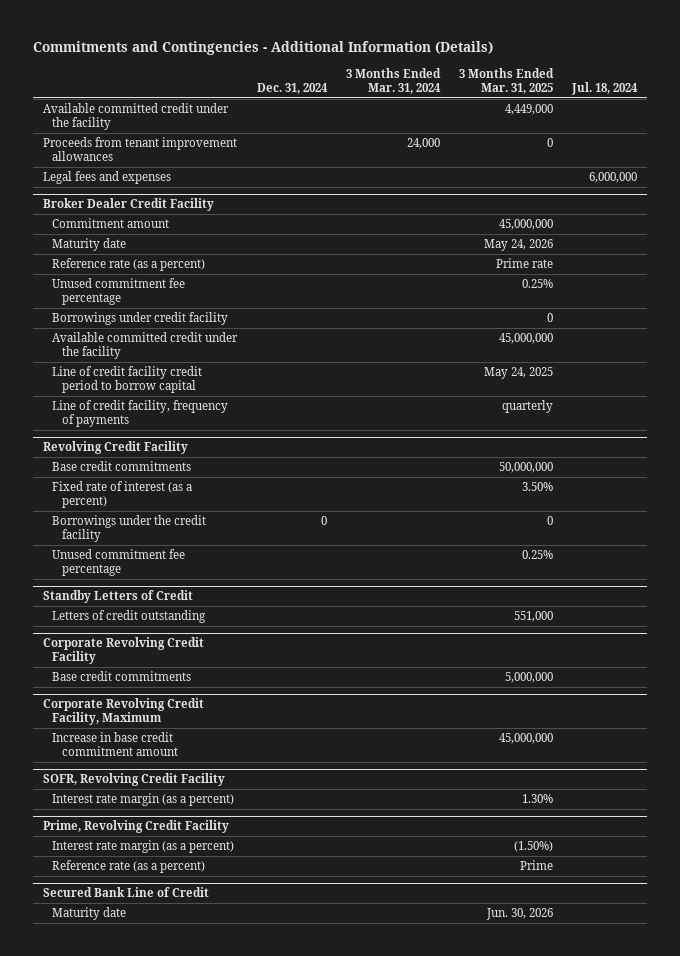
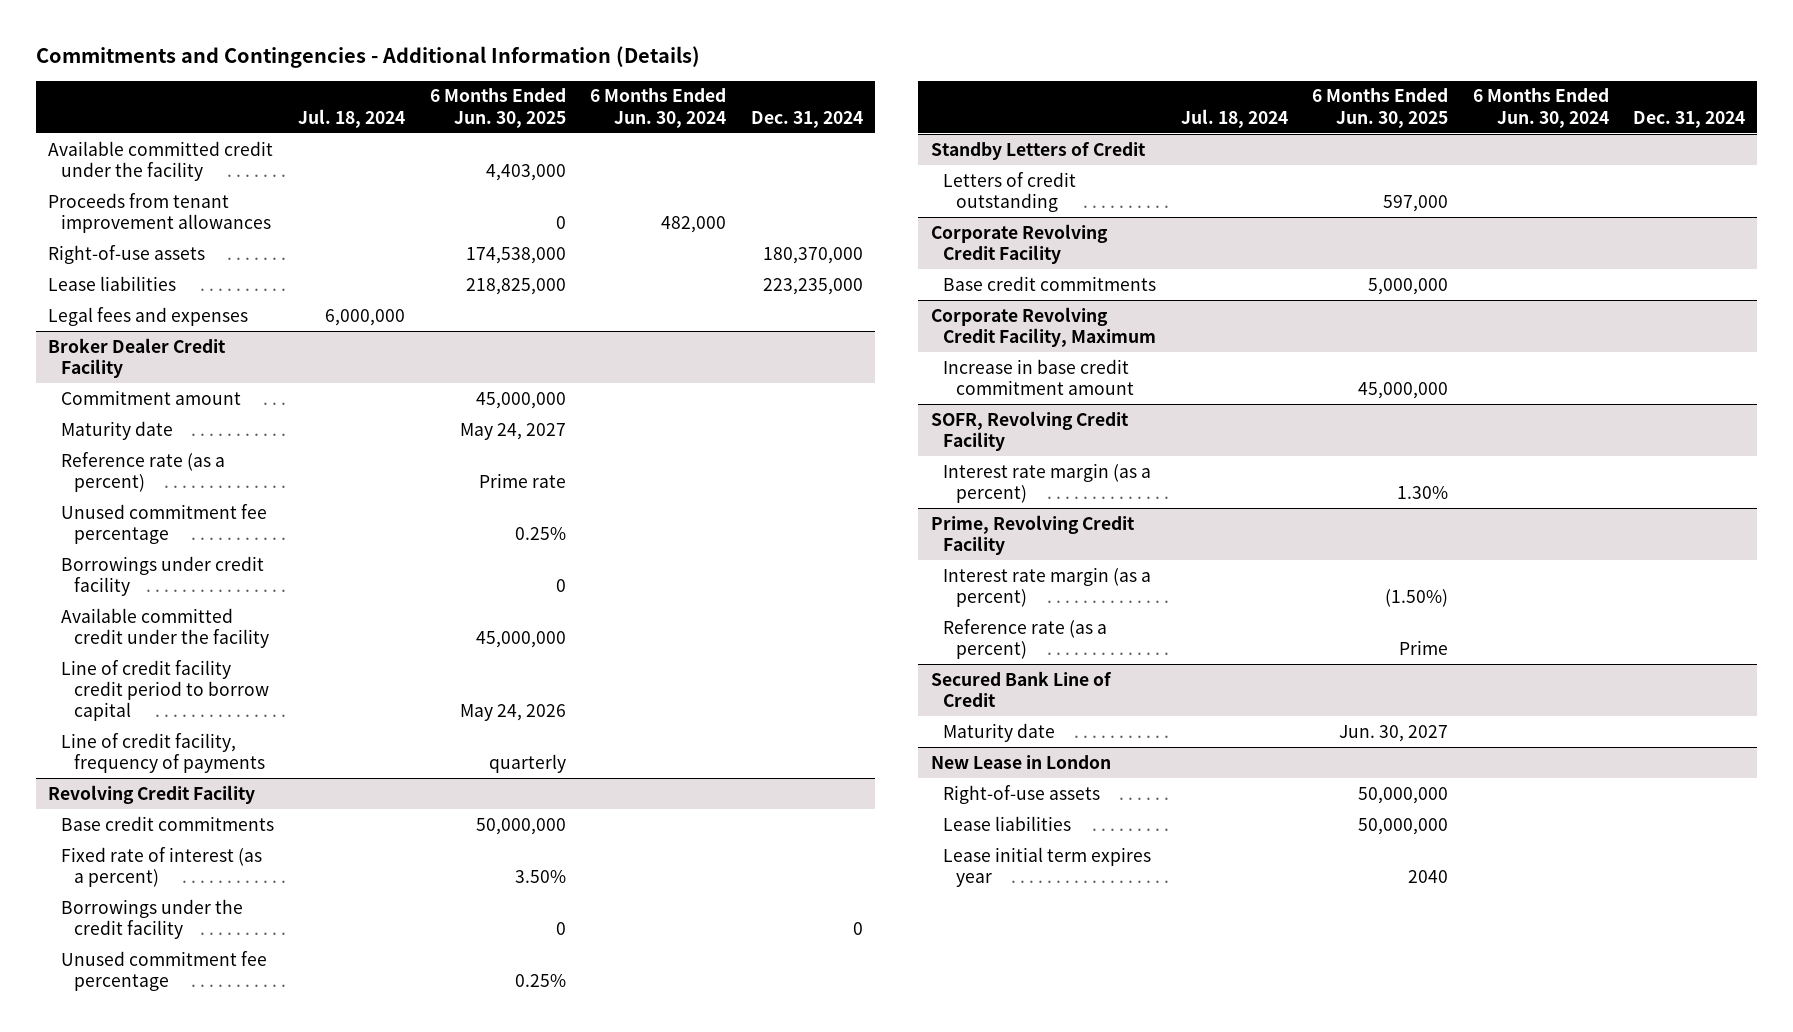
[345,67,441,94] 3 Months Ended Mar. 31, 2024 -> none
[458,67,554,94] 3 Months Ended Mar. 31, 2025 -> none
none -> [429,88,566,128] 6 Months Ended Jun. 30, 2025
none -> [590,88,727,128] 6 Months Ended Jun. 30, 2024
none -> [48,244,206,264] Right-of-use assets
none -> [48,275,177,291] Lease liabilities
none -> [930,754,1111,769] New Lease in London
none -> [943,784,1101,804] Right-of-use assets
none -> [943,815,1072,831] Lease liabilities
none -> [943,846,1152,888] Lease initial term expires year

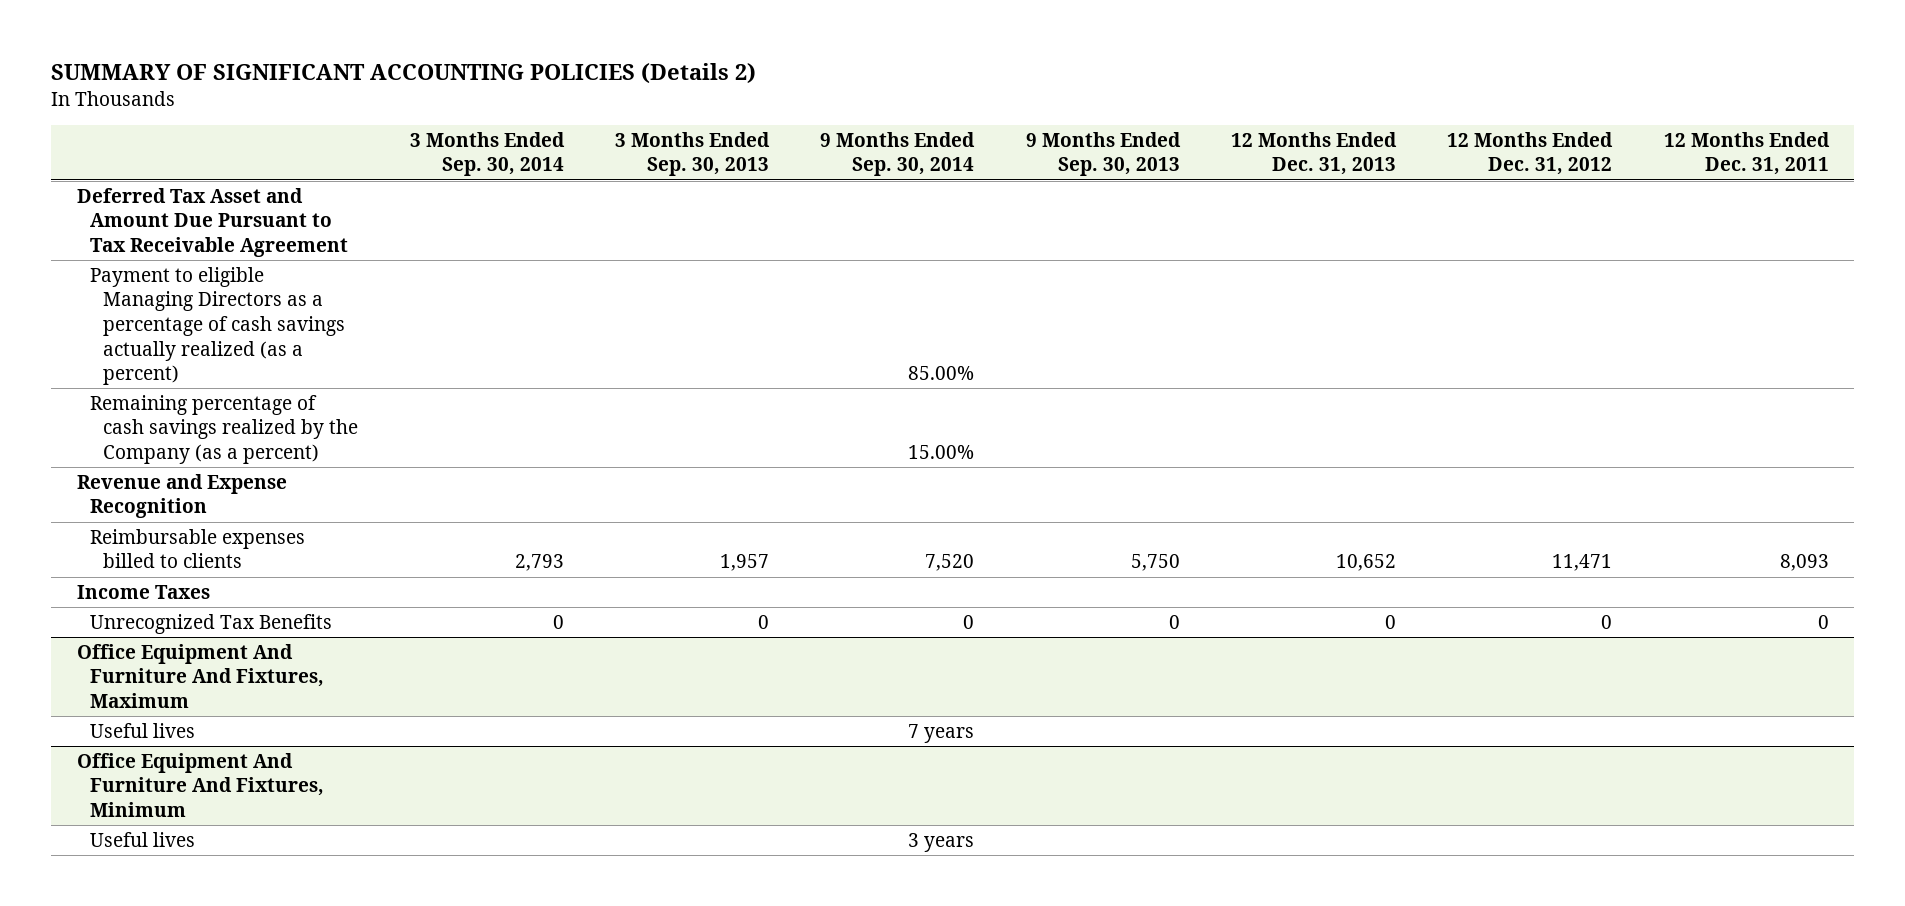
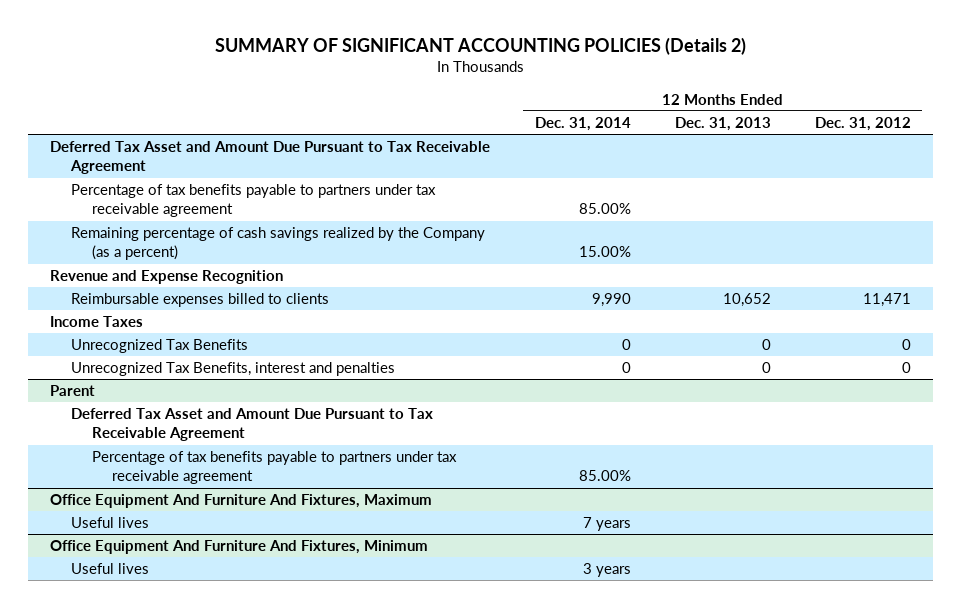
[409,131,565,177] 3 Months Ended Sep. 30, 2014 -> none
[614,131,770,177] 3 Months Ended Sep. 30, 2013 -> none
[820,131,976,177] 9 Months Ended Sep. 30, 2014 -> none
[1025,131,1181,177] 9 Months Ended Sep. 30, 2013 -> none
[1663,131,1830,176] 12 Months Ended Dec. 31, 2011 -> none
none -> [534,117,631,132] Dec. 31, 2014
[89,266,346,386] Payment to eligible Managing Directors as a percentage of cash savings actually realized (as a percent) -> [70,184,436,218] Percentage of tax benefits payable to partners under tax receivable agreement
none -> [70,362,395,377] Unrecognized Tax Benefits, interest and penalties
none -> [50,385,96,397] Parent
none -> [70,408,433,442] Deferred Tax Asset and Amount Due Pursuant to Tax Receivable Agreement
none -> [91,451,457,485] Percentage of tax benefits payable to partners under tax receivable agreement

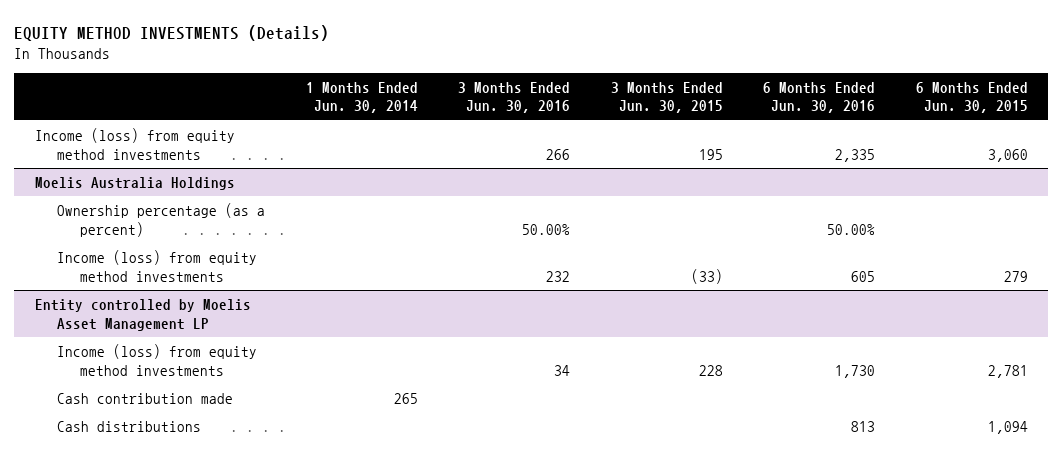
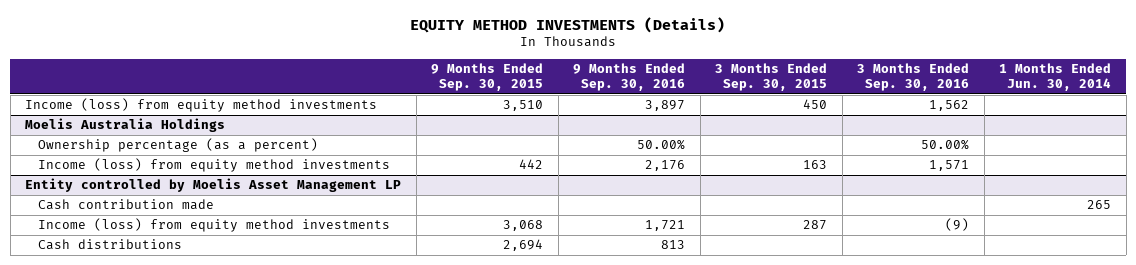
[458,81,571,114] 3 Months Ended Jun. 30, 2016 -> none
[610,81,723,114] 3 Months Ended Jun. 30, 2015 -> none
[763,81,876,114] 6 Months Ended Jun. 30, 2016 -> none
[915,81,1028,114] 6 Months Ended Jun. 30, 2015 -> none
none -> [431,63,544,91] 9 Months Ended Sep. 30, 2015
none -> [573,63,686,91] 9 Months Ended Sep. 30, 2016
none -> [715,63,828,91] 3 Months Ended Sep. 30, 2015
none -> [857,63,970,91] 3 Months Ended Sep. 30, 2016
[57,343,258,376] Income (loss) from equity method investments -> [38,218,391,233] Income (loss) from equity method investments

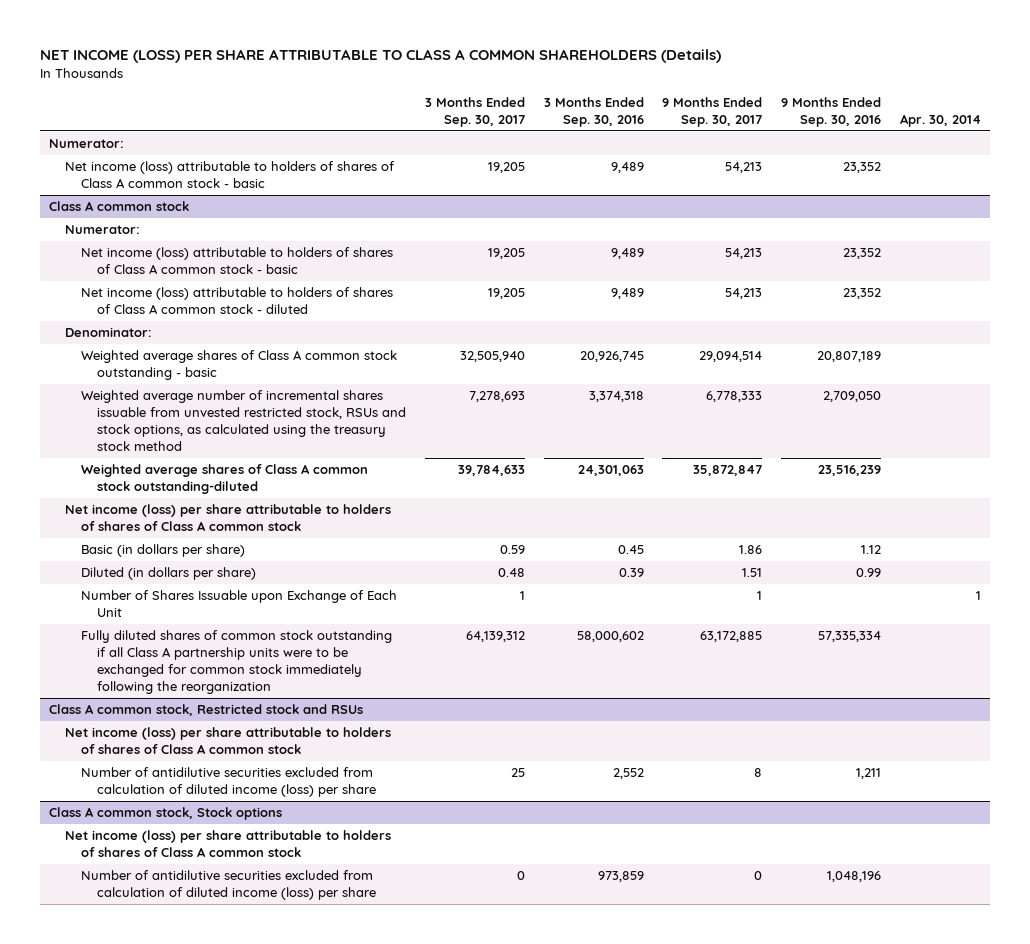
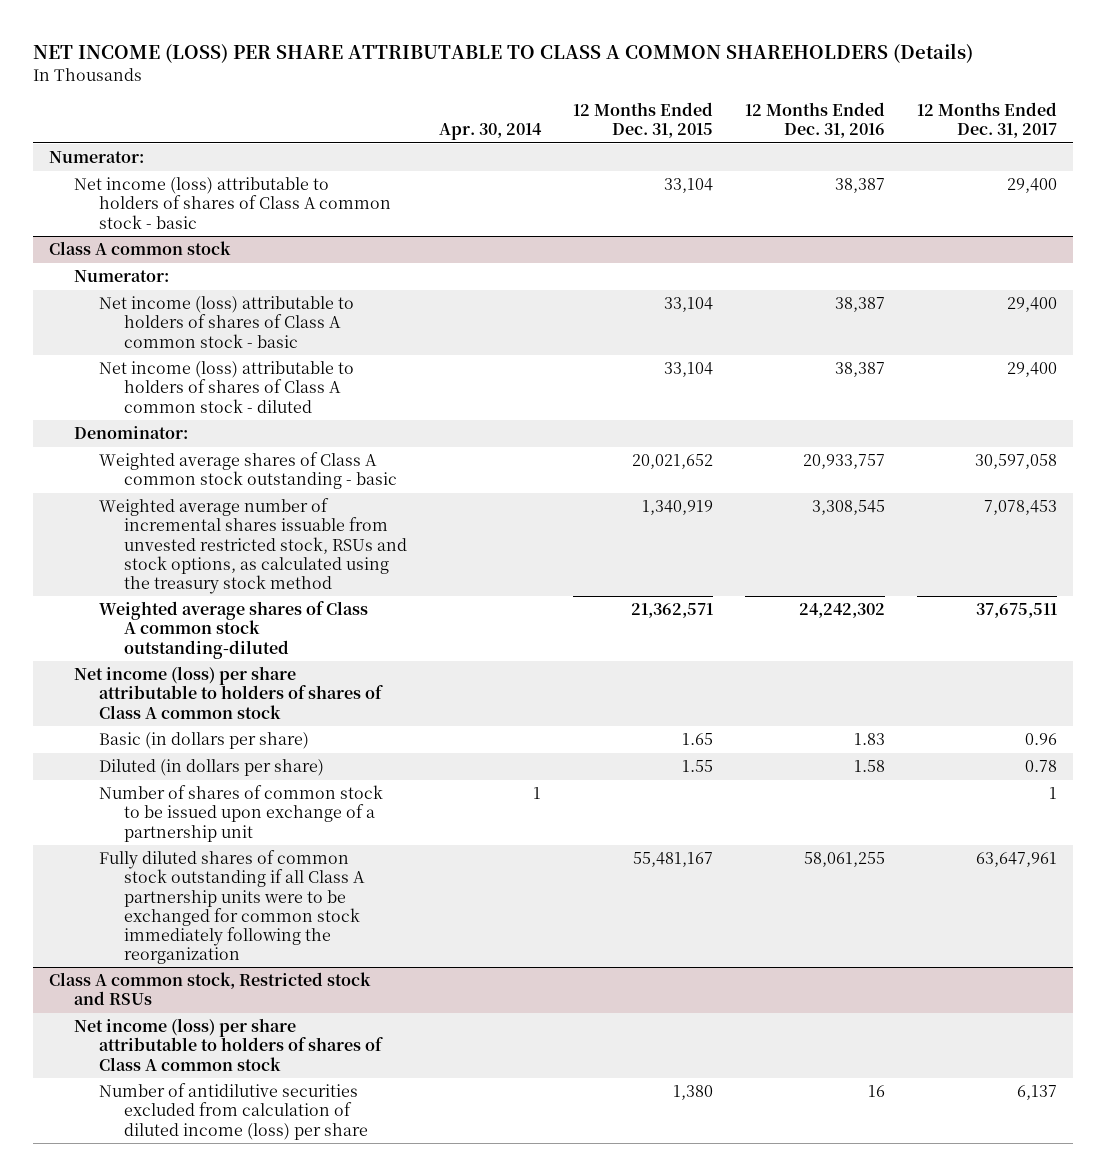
[424,96,525,127] 3 Months Ended Sep. 30, 2017 -> none
[543,96,644,127] 3 Months Ended Sep. 30, 2016 -> none
[662,96,763,127] 9 Months Ended Sep. 30, 2017 -> none
[780,96,881,127] 9 Months Ended Sep. 30, 2016 -> none
none -> [572,102,713,139] 12 Months Ended Dec. 31, 2015
none -> [744,102,885,139] 12 Months Ended Dec. 31, 2016
none -> [916,102,1057,139] 12 Months Ended Dec. 31, 2017
[81,589,398,617] Number of Shares Issuable upon Exchange of Each Unit -> [99,785,384,842] Number of shares of common stock to be issued upon exchange of a partnership unit
[49,806,283,820] Class A common stock, Stock options -> none
[65,829,392,857] Net income (loss) per share attributable to holders of shares of Class A common stock -> none
[81,869,377,900] Number of antidilutive securities excluded from calculation of diluted income (loss) per share -> none

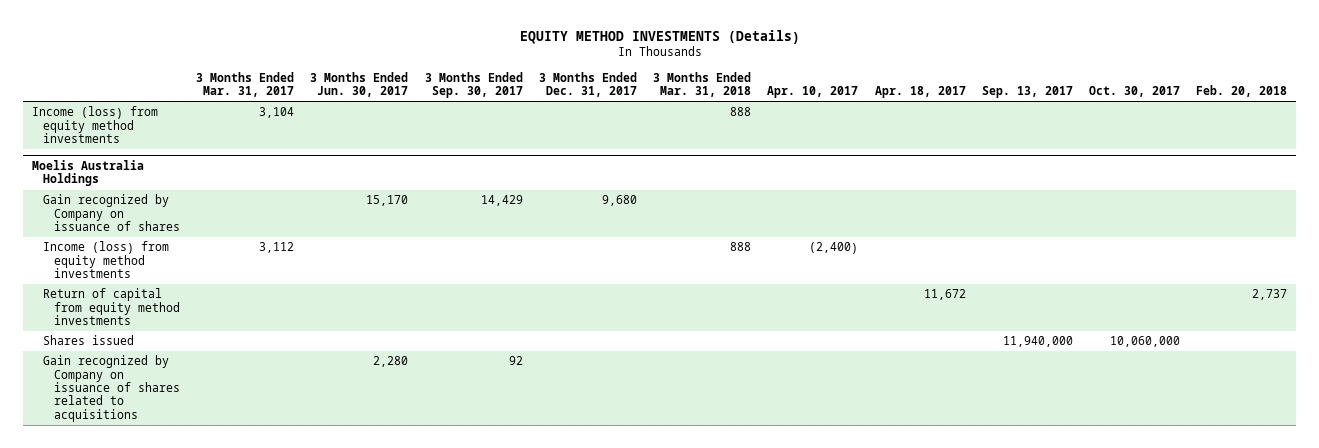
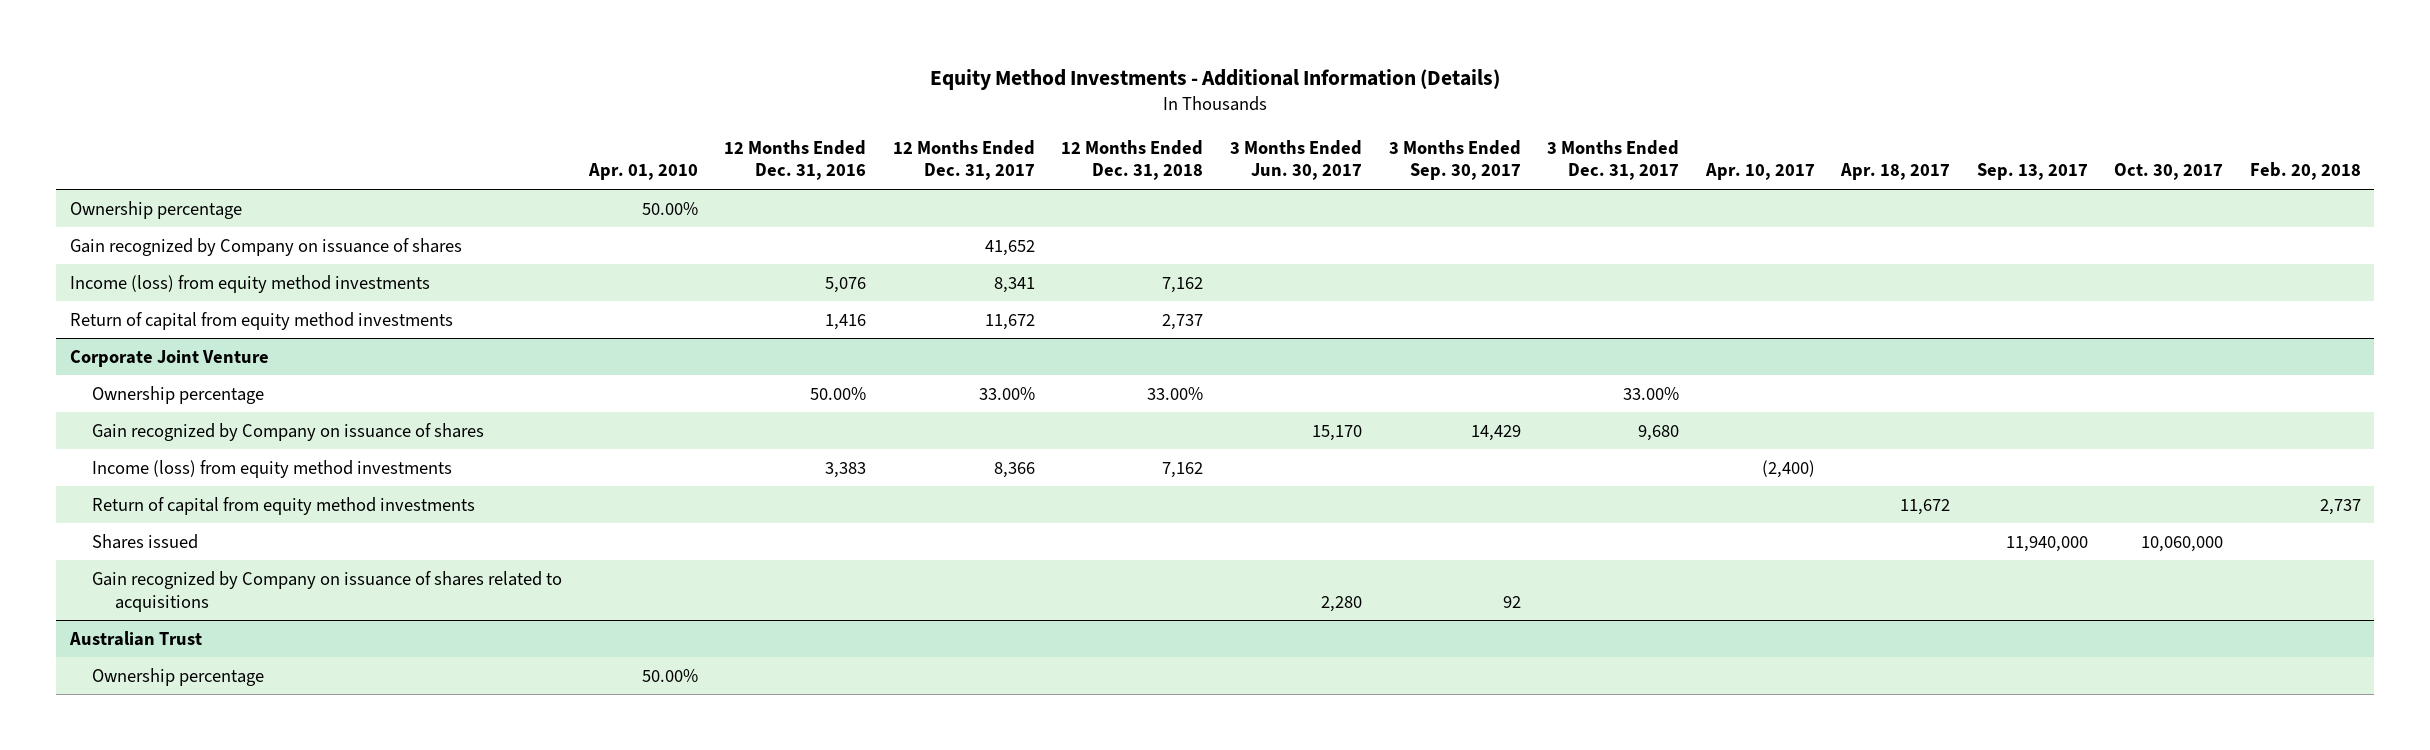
[519,29,800,44] EQUITY METHOD INVESTMENTS (Details) -> [930,69,1501,91] Equity Method Investments - Additional Information (Details)
[196,71,295,98] 3 Months Ended Mar. 31, 2017 -> none
[653,71,752,98] 3 Months Ended Mar. 31, 2018 -> none
none -> [587,163,698,181] Apr. 01, 2010
none -> [724,139,867,181] 12 Months Ended Dec. 31, 2016
none -> [892,139,1035,181] 12 Months Ended Dec. 31, 2017
none -> [1061,139,1204,181] 12 Months Ended Dec. 31, 2018
none -> [69,200,242,219] Ownership percentage
none -> [69,237,462,256] Gain recognized by Company on issuance of shares
none -> [69,311,453,330] Return of capital from equity method investments
[31,160,144,187] Moelis Australia Holdings -> [69,349,269,367] Corporate Joint Venture
none -> [92,385,265,404] Ownership percentage
none -> [68,630,202,646] Australian Trust
none -> [92,667,265,686] Ownership percentage

